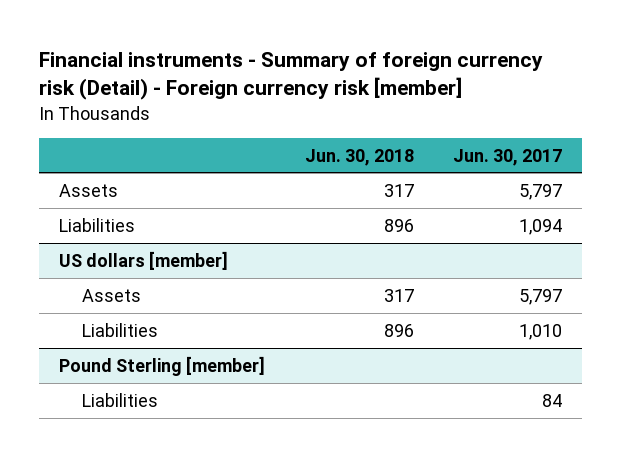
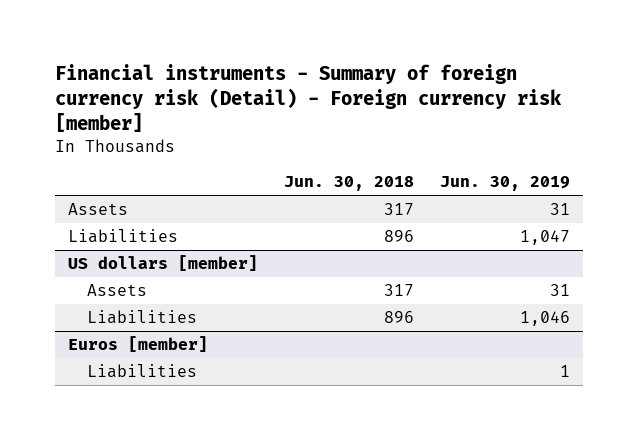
[452,148,562,166] Jun. 30, 2017 -> none
none -> [439,176,570,192] Jun. 30, 2019
[59,355,266,376] Pound Sterling [member] -> [68,336,209,353] Euros [member]

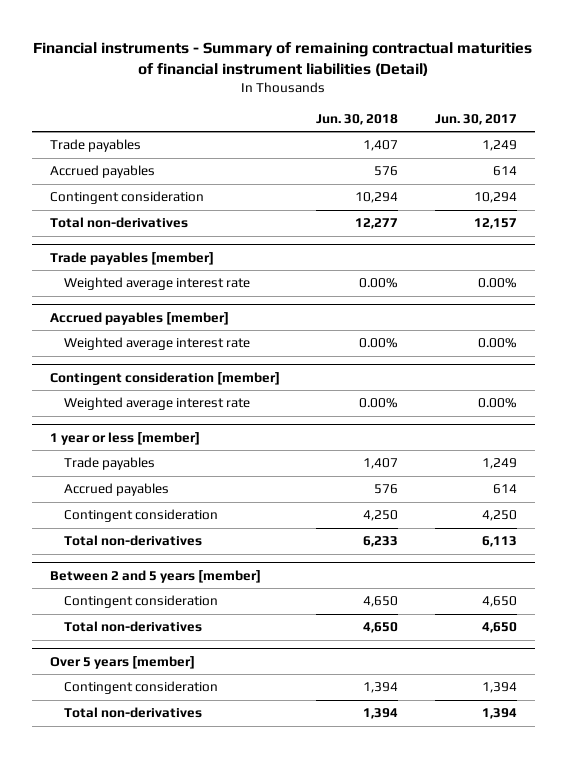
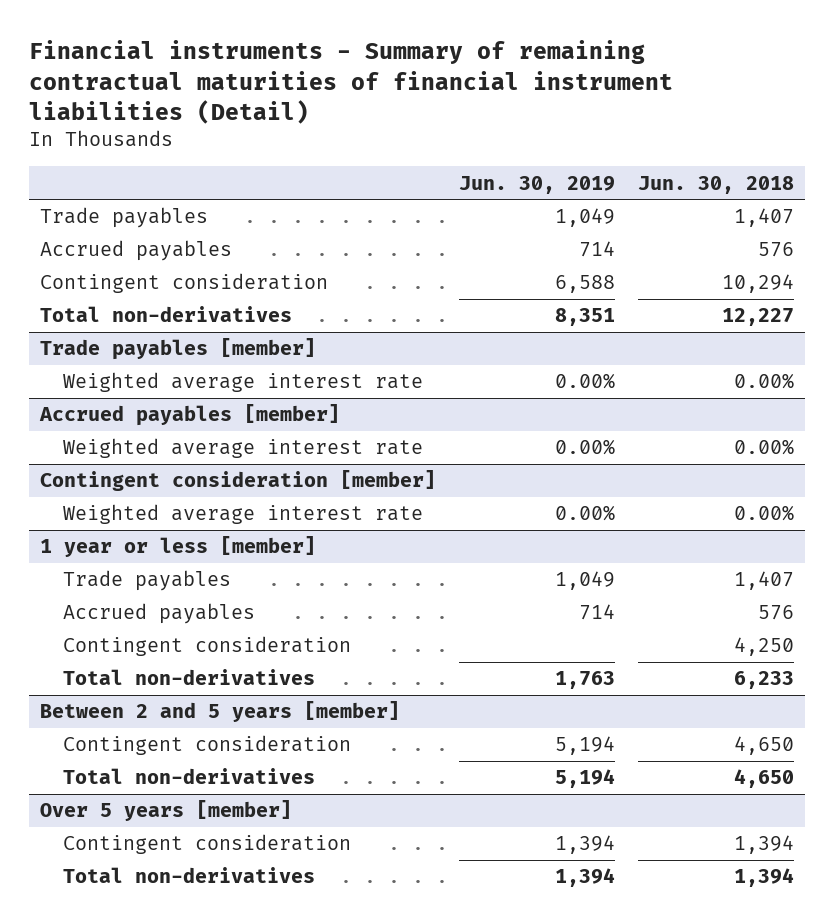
[434,113,517,125] Jun. 30, 2017 -> none
none -> [458,175,615,194] Jun. 30, 2019
[355,218,399,230] 12,277 -> [721,308,794,327] 12,227

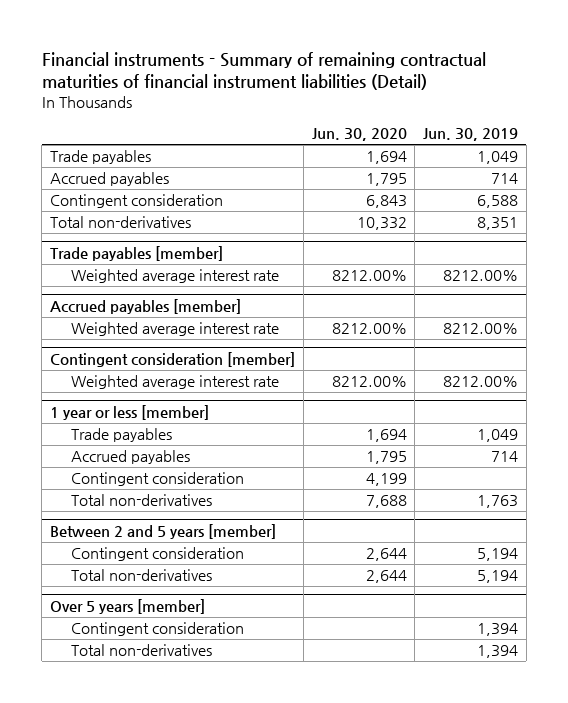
[637,175,794,194] Jun. 30, 2018 -> none
none -> [311,128,407,142] Jun. 30, 2020
[554,373,615,390] 0.00% -> [443,270,519,282] 8212.00%
[554,439,615,456] 0.00% -> [443,323,519,335] 8212.00%
[554,505,615,522] 0.00% -> [443,376,519,388] 8212.00%

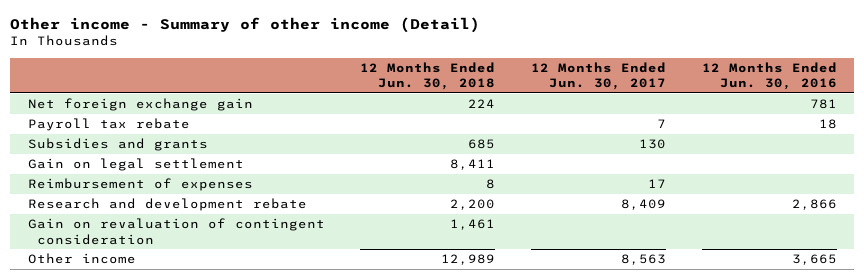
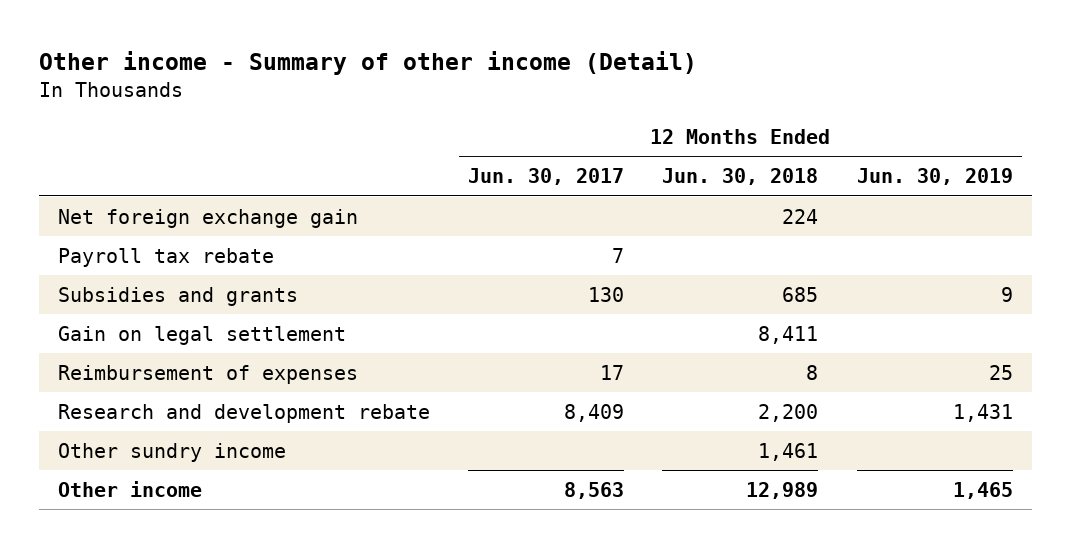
[701,61,837,91] 12 Months Ended Jun. 30, 2016 -> none
none -> [856,168,1013,186] Jun. 30, 2019
[27,218,325,245] Gain on revaluation of contingent consideration -> [57,443,286,463] Other sundry income

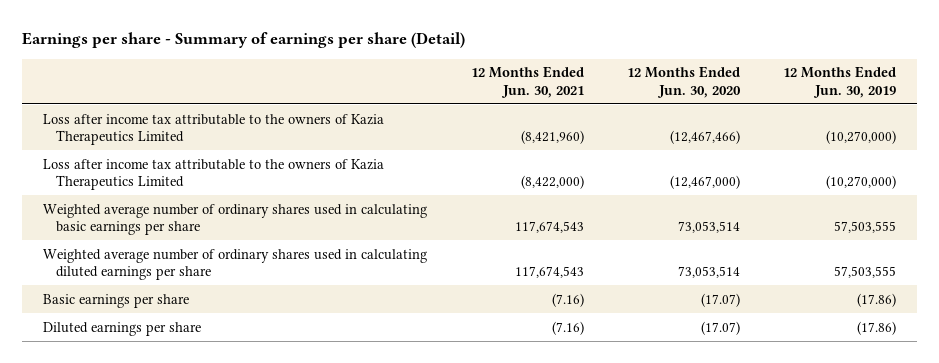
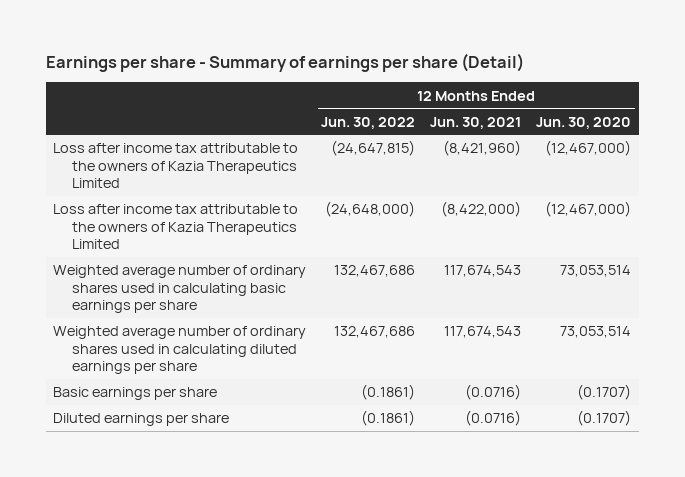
[782,66,896,98] 12 Months Ended Jun. 30, 2019 -> none
none -> [321,116,416,129] Jun. 30, 2022
[669,129,740,144] (12,467,466) -> [545,140,632,157] (12,467,000)
[551,292,584,307] (7.16) -> [465,384,522,401] (0.0716)
[700,292,740,307] (17.07) -> [577,384,632,401] (0.1707)
[551,320,584,335] (7.16) -> [465,410,522,427] (0.0716)
[700,320,740,335] (17.07) -> [577,410,632,427] (0.1707)

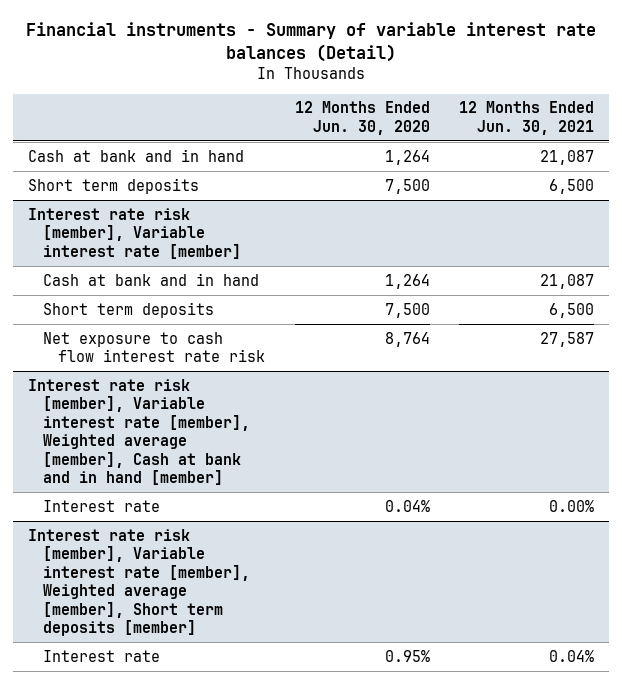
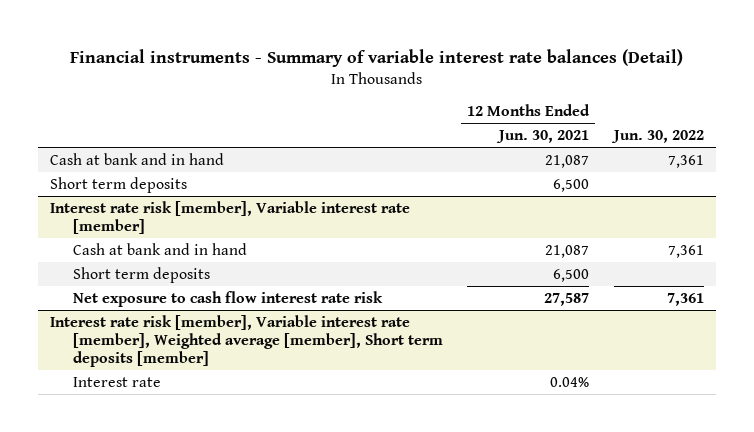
[294,101,430,135] 12 Months Ended Jun. 30, 2020 -> none
none -> [610,130,704,144] Jun. 30, 2022
[27,378,250,486] Interest rate risk [member], Variable interest rate [member], Weighted average [member], Cash at bank and in hand [member] -> none
[42,499,160,512] Interest rate -> none

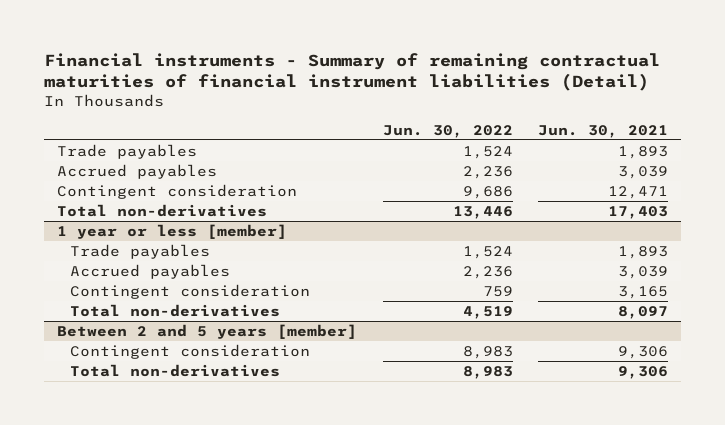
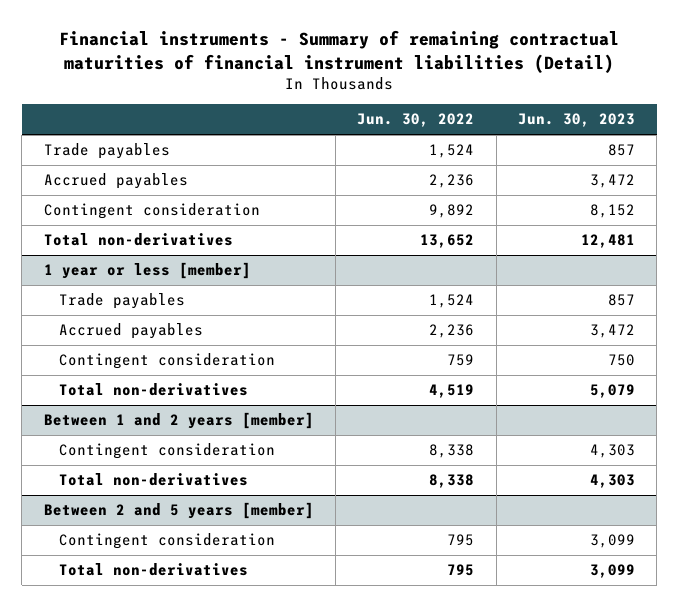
[538,124,669,138] Jun. 30, 2021 -> none
none -> [517,113,635,128] Jun. 30, 2023
[462,185,513,199] 9,686 -> [429,204,475,219] 9,892
[452,205,513,219] 13,446 -> [420,234,475,249] 13,652
none -> [43,412,314,430] Between 1 and 2 years [member]
none -> [59,443,276,460] Contingent consideration
none -> [59,473,249,487] Total non-derivatives
[462,345,513,359] 8,983 -> [447,534,475,547] 795
[462,365,513,379] 8,983 -> [447,564,475,577] 795

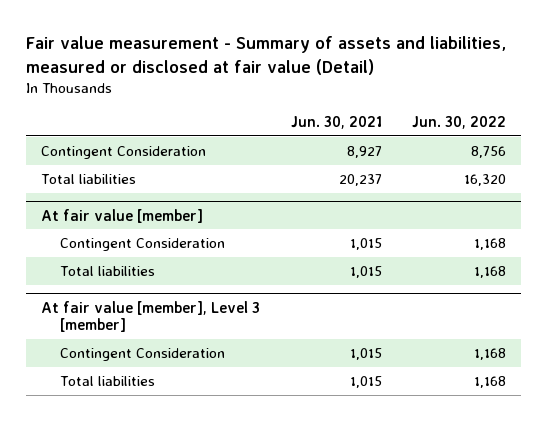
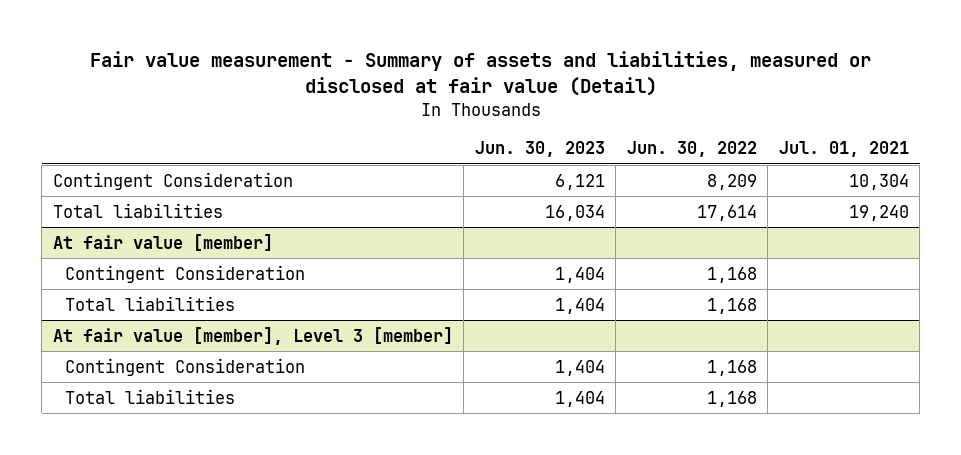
[290,116,382,130] Jun. 30, 2021 -> none
none -> [474,141,605,158] Jun. 30, 2023
none -> [778,141,909,158] Jul. 01, 2021
[471,145,507,158] 8,756 -> [706,173,757,190] 8,209
[464,173,507,186] 16,320 -> [696,204,757,221] 17,614

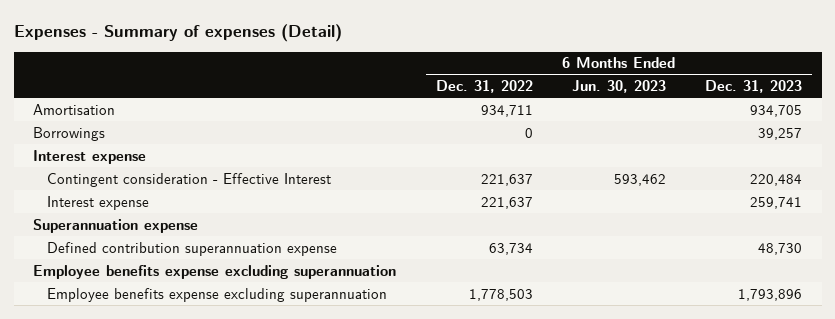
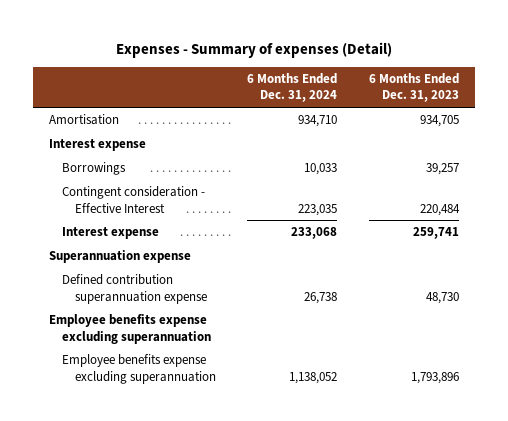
[435,80,533,94] Dec. 31, 2022 -> none
[571,80,666,94] Jun. 30, 2023 -> none
none -> [247,73,338,103] 6 Months Ended Dec. 31, 2024
[33,126,106,141] Borrowings -> [61,162,126,176] Borrowings

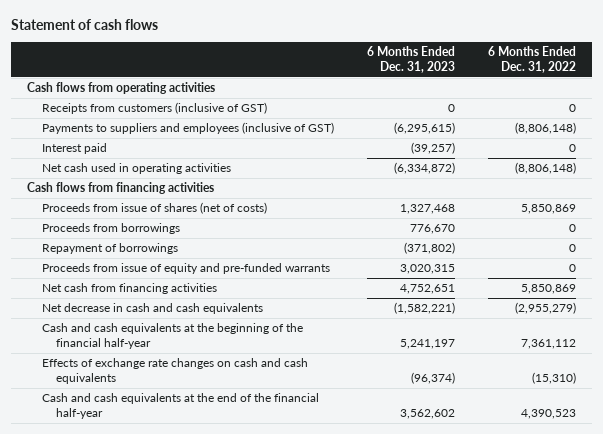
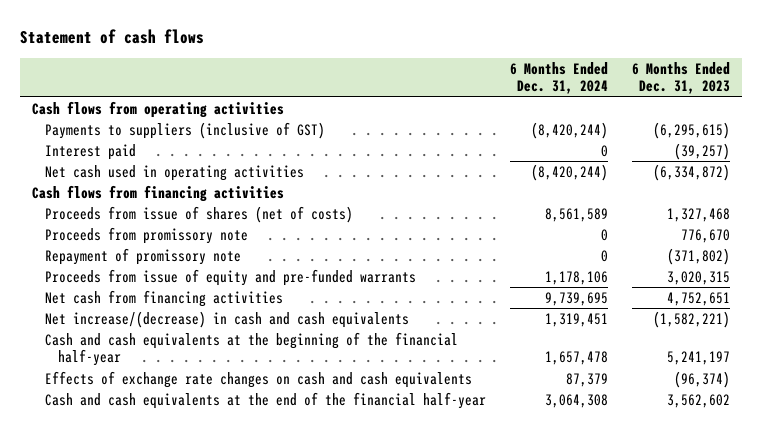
[487,46,576,73] 6 Months Ended Dec. 31, 2022 -> none
none -> [510,61,609,95] 6 Months Ended Dec. 31, 2024
[41,102,267,115] Receipts from customers (inclusive of GST) -> none
[41,122,334,135] Payments to suppliers and employees (inclusive of GST) -> [44,121,325,139] Payments to suppliers (inclusive of GST)
[41,223,180,235] Proceeds from borrowings -> [44,226,248,244] Proceeds from promissory note
[41,243,178,255] Repayment of borrowings -> [44,247,241,265] Repayment of promissory note
[41,303,263,315] Net decrease in cash and cash equivalents -> [44,310,409,328] Net increase/(decrease) in cash and cash equivalents

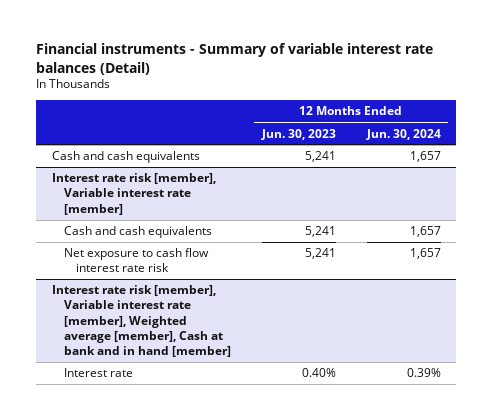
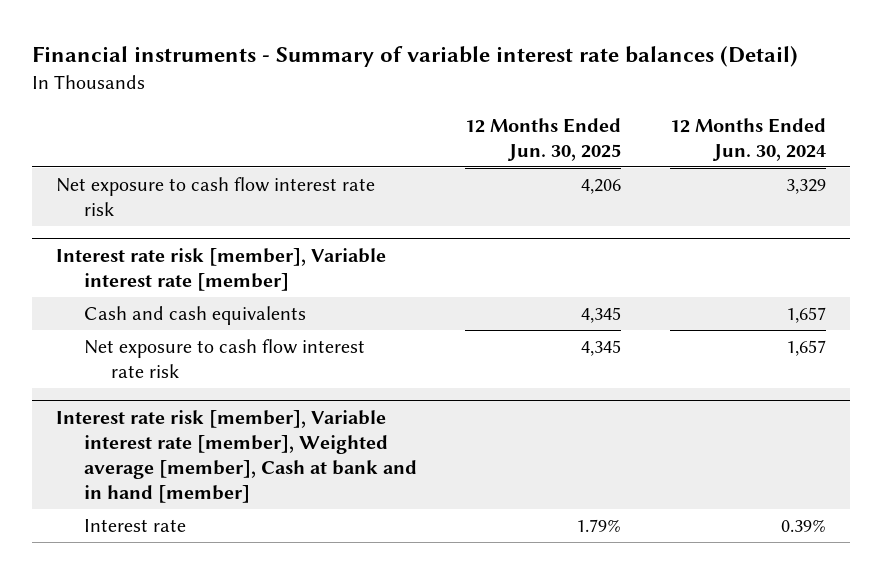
[260,128,336,140] Jun. 30, 2023 -> none
none -> [465,117,622,161] 12 Months Ended Jun. 30, 2025
[51,151,200,164] Cash and cash equivalents -> none
none -> [55,177,375,217] Net exposure to cash flow interest rate risk

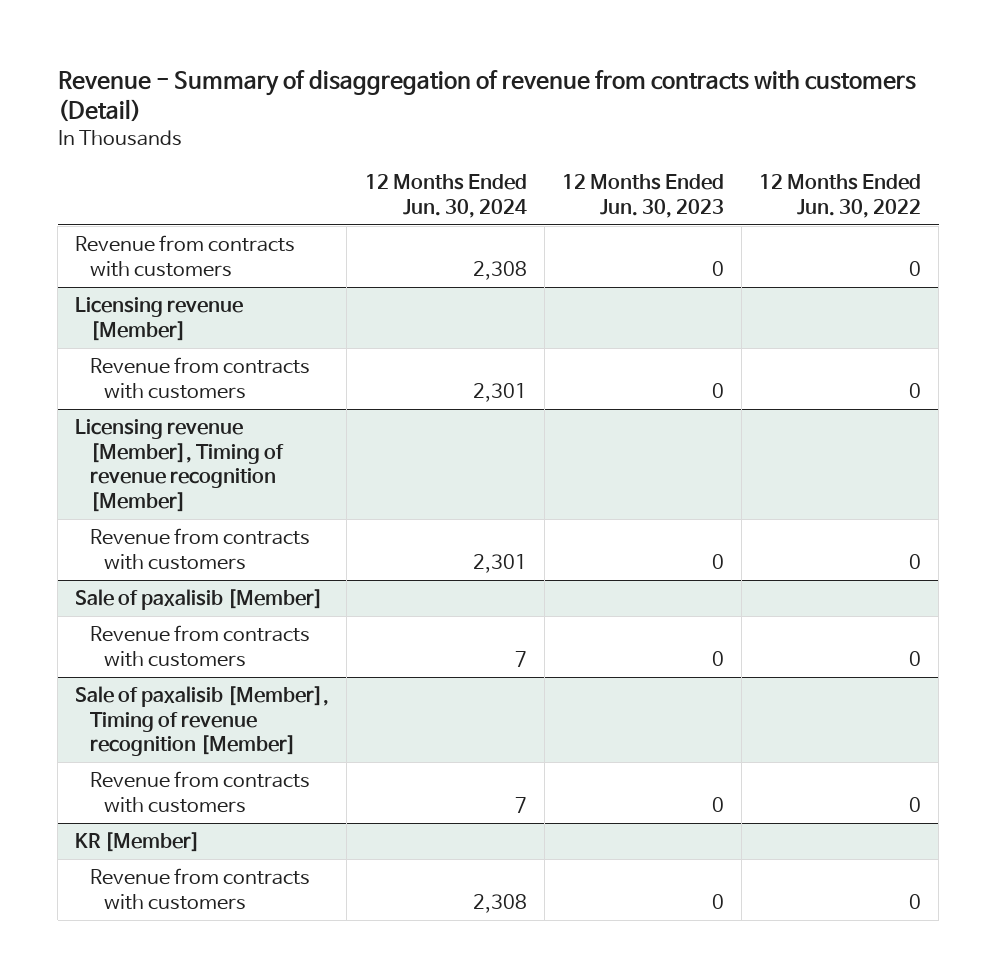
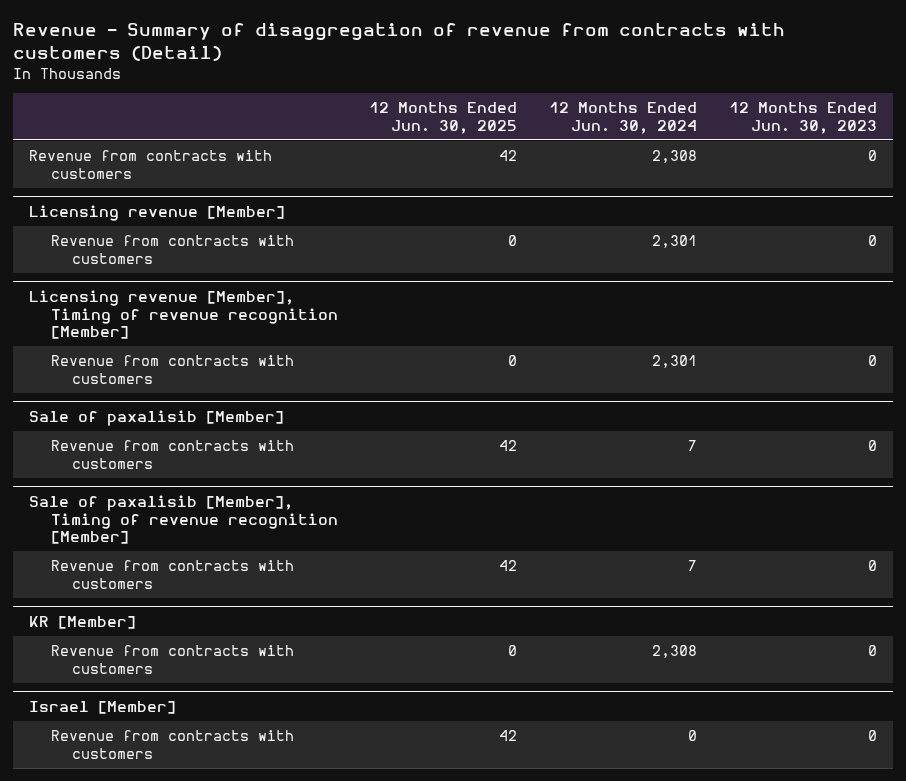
[759,174,922,218] 12 Months Ended Jun. 30, 2022 -> none
none -> [369,102,518,134] 12 Months Ended Jun. 30, 2025
none -> [28,700,176,714] Israel [Member]
none -> [50,730,294,759] Revenue from contracts with customers

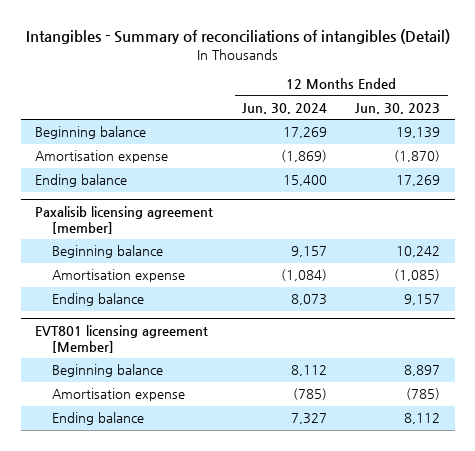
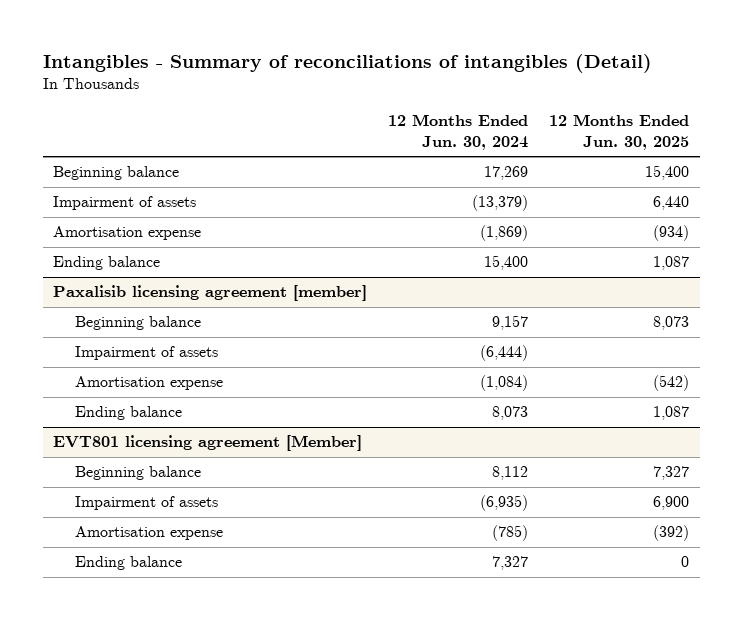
[355,102,441,114] Jun. 30, 2023 -> none
none -> [549,113,690,150] 12 Months Ended Jun. 30, 2025
none -> [53,196,197,211] Impairment of assets
none -> [75,346,219,361] Impairment of assets
none -> [75,496,219,511] Impairment of assets

